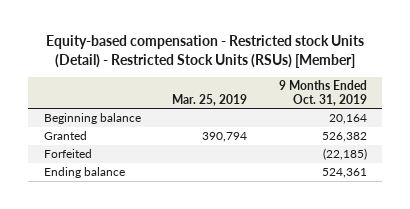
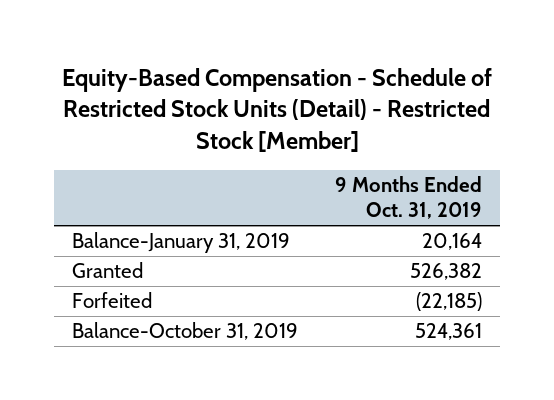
[46,35,365,68] Equity-based compensation - Restricted stock Units (Detail) - Restricted Stock Units (RSUs) [Member] -> [62,67,493,153] Equity-Based Compensation - Schedule of Restricted Stock Units (Detail) - Restricted Stock [Member]
[172,93,248,106] Mar. 25, 2019 -> none
[43,113,141,125] Beginning balance -> [72,232,291,254] Balance-January 31, 2019
[43,167,125,179] Ending balance -> [72,322,299,341] Balance-October 31, 2019

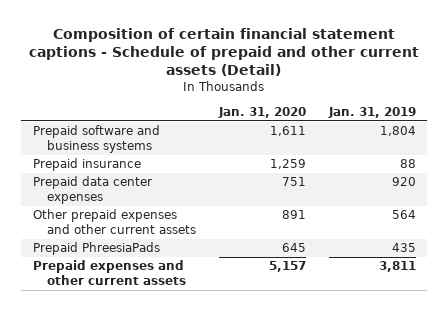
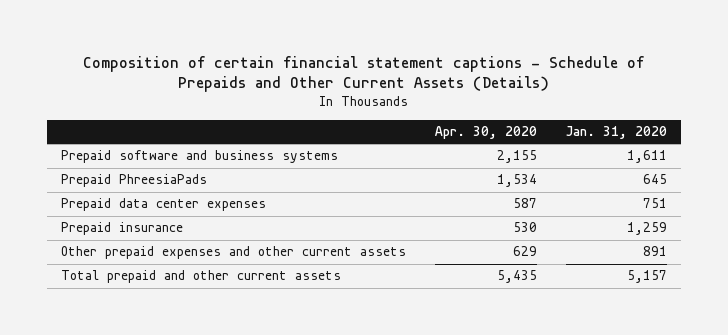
[29,28,420,77] Composition of certain financial statement captions - Schedule of prepaid and other current assets (Detail) -> [83,55,645,93] Composition of certain financial statement captions - Schedule of Prepaids and Other Current Assets (Details)
[327,107,416,119] Jan. 31, 2019 -> none
none -> [435,126,538,140] Apr. 30, 2020
[32,242,160,256] Prepaid PhreesiaPads -> [61,174,208,188] Prepaid PhreesiaPads
[32,158,141,172] Prepaid insurance -> [61,222,184,236] Prepaid insurance
[32,260,186,286] Prepaid expenses and other current assets -> [61,270,342,284] Total prepaid and other current assets

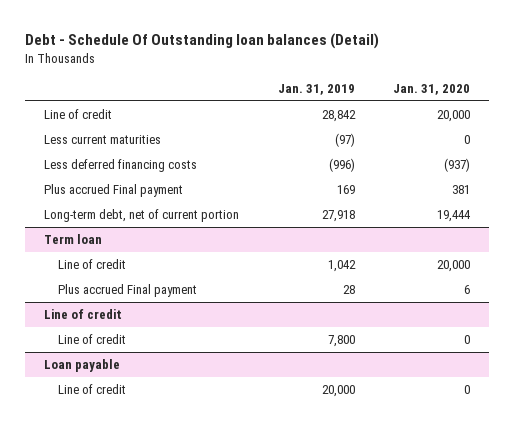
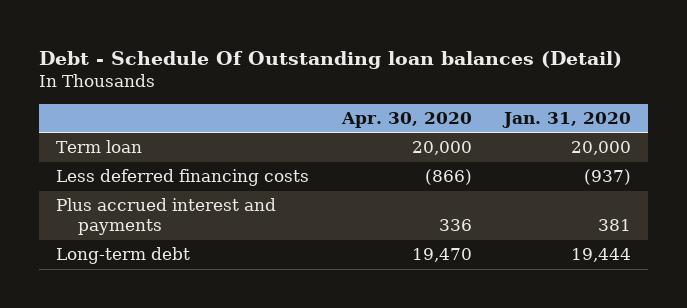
[277,83,355,95] Jan. 31, 2019 -> none
none -> [340,111,472,128] Apr. 30, 2020
[44,135,162,145] Less current maturities -> none
[44,109,113,120] Line of credit -> [55,140,142,154] Term loan
[44,234,103,245] Term loan -> none
[58,259,127,270] Line of credit -> none
[58,284,198,298] Plus accrued Final payment -> none
[44,309,123,320] Line of credit -> none
[58,334,127,345] Line of credit -> none
[44,359,121,373] Loan payable -> none
[58,384,127,395] Line of credit -> none
[44,184,184,198] Plus accrued Final payment -> [55,198,276,236] Plus accrued interest and payments
[44,209,240,223] Long-term debt, net of current portion -> [55,247,190,265] Long-term debt

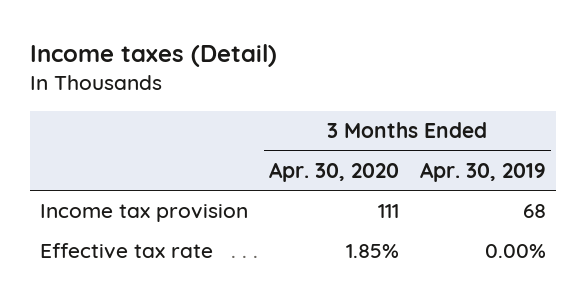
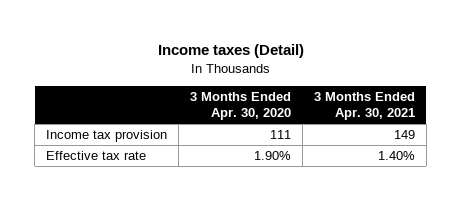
[419,161,546,182] Apr. 30, 2019 -> none
none -> [313,91,415,121] 3 Months Ended Apr. 30, 2021
[345,244,399,259] 1.85% -> [254,150,292,160] 1.90%

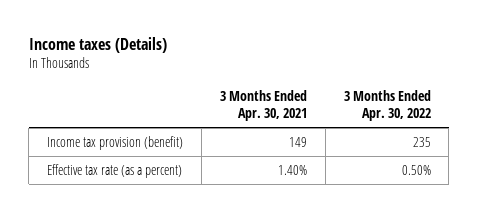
[157,44,304,59] Income taxes (Detail) -> [28,37,167,54] Income taxes (Details)
[190,91,292,121] 3 Months Ended Apr. 30, 2020 -> none
none -> [343,89,431,122] 3 Months Ended Apr. 30, 2022
[46,129,168,142] Income tax provision -> [47,135,184,150] Income tax provision (benefit)
[46,150,147,160] Effective tax rate -> [47,163,183,178] Effective tax rate (as a percent)

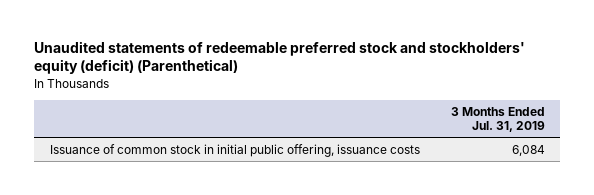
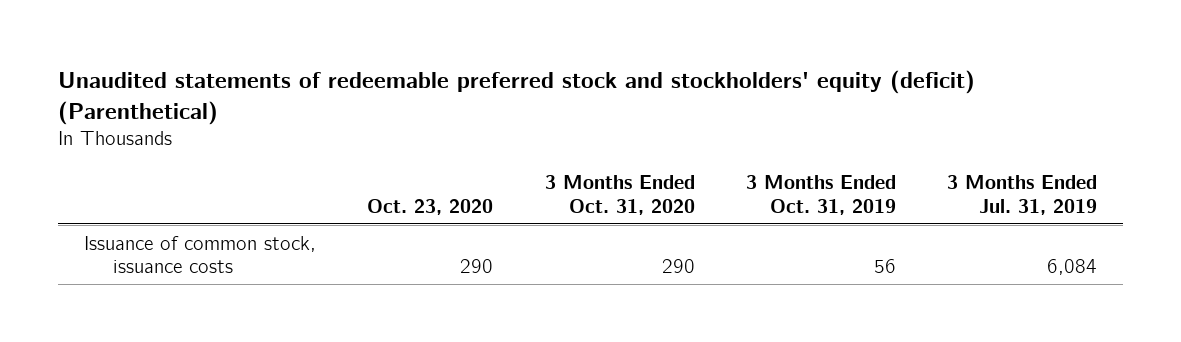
none -> [367,198,494,215] Oct. 23, 2020
none -> [544,175,695,215] 3 Months Ended Oct. 31, 2020
none -> [745,175,896,215] 3 Months Ended Oct. 31, 2019
[49,143,420,157] Issuance of common stock in initial public offering, issuance costs -> [83,235,316,274] Issuance of common stock, issuance costs

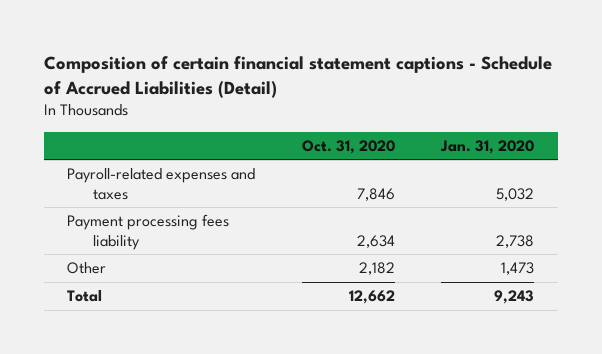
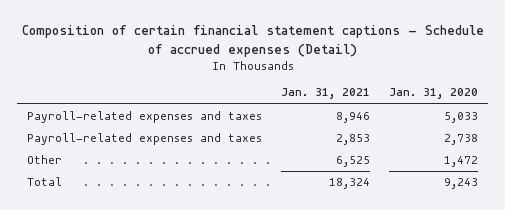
[44,55,553,98] Composition of certain financial statement captions - Schedule of Accrued Liabilities (Detail) -> [21,25,484,57] Composition of certain financial statement captions - Schedule of accrued expenses (Detail)
[301,139,395,154] Oct. 31, 2020 -> none
none -> [281,88,371,100] Jan. 31, 2021
[496,187,535,201] 5,032 -> [444,112,479,124] 5,033
[67,214,230,250] Payment processing fees liability -> [26,133,262,146] Payroll-related expenses and taxes
[501,262,535,276] 1,473 -> [444,156,479,168] 1,472

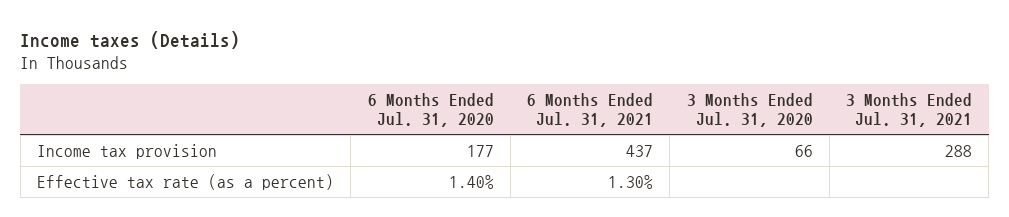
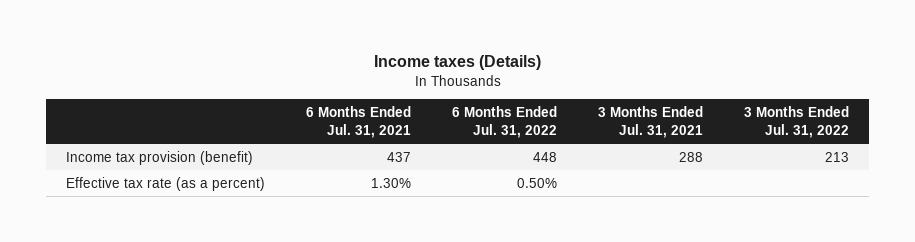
[367,93,494,127] 6 Months Ended Jul. 31, 2020 -> none
[686,93,813,127] 3 Months Ended Jul. 31, 2020 -> none
none -> [452,106,558,138] 6 Months Ended Jul. 31, 2022
none -> [743,106,849,138] 3 Months Ended Jul. 31, 2022
[37,143,218,159] Income tax provision -> [66,150,254,165] Income tax provision (benefit)

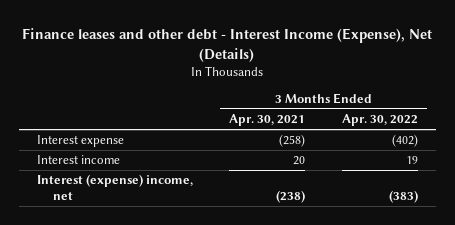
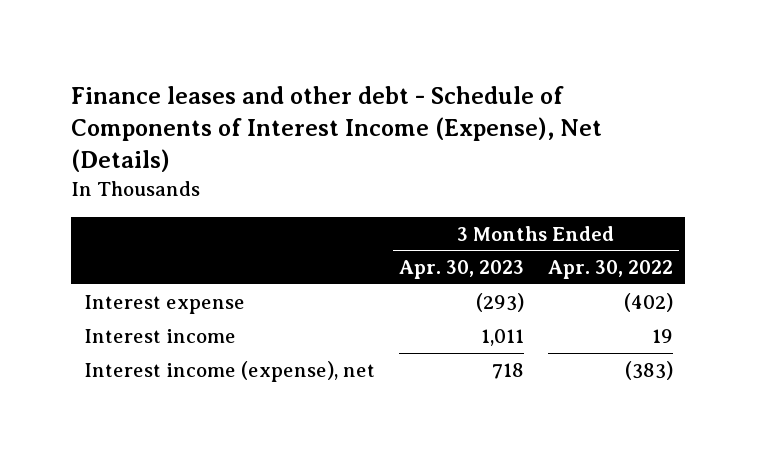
[22,28,433,62] Finance leases and other debt - Interest Income (Expense), Net (Details) -> [71,85,603,172] Finance leases and other debt - Schedule of Components of Interest Income (Expense), Net (Details)
[229,114,306,127] Apr. 30, 2021 -> none
none -> [398,260,524,280] Apr. 30, 2023
[37,174,194,201] Interest (expense) income, net -> [83,360,375,382] Interest income (expense), net

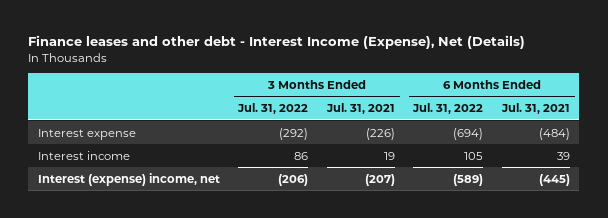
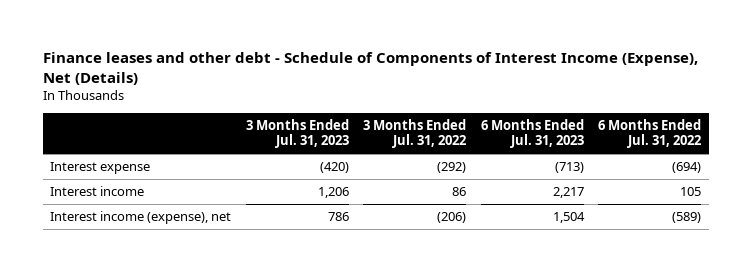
[28,35,526,50] Finance leases and other debt - Interest Income (Expense), Net (Details) -> [42,51,698,85] Finance leases and other debt - Schedule of Components of Interest Income (Expense), Net (Details)
[325,103,395,115] Jul. 31, 2021 -> none
[501,103,571,115] Jul. 31, 2021 -> none
none -> [245,119,349,149] 3 Months Ended Jul. 31, 2023
none -> [480,119,584,149] 6 Months Ended Jul. 31, 2023
[37,172,220,186] Interest (expense) income, net -> [50,211,232,225] Interest income (expense), net

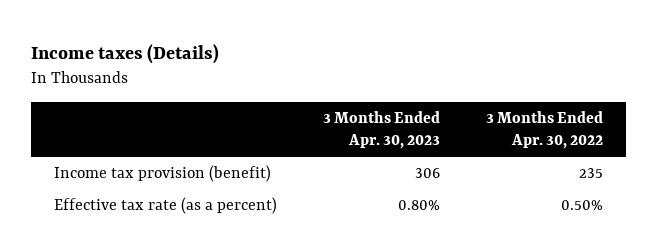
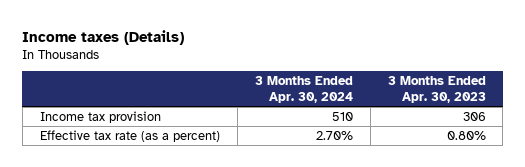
[485,110,603,150] 3 Months Ended Apr. 30, 2022 -> none
none -> [254,76,353,103] 3 Months Ended Apr. 30, 2024
[53,165,271,183] Income tax provision (benefit) -> [39,110,161,123] Income tax provision

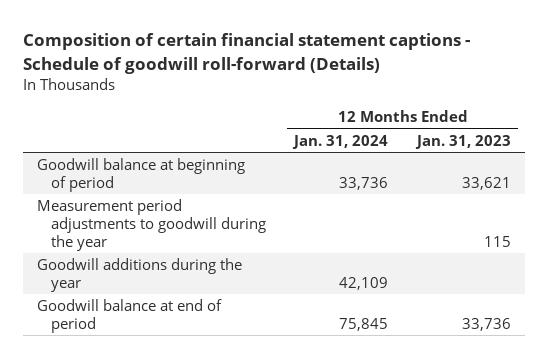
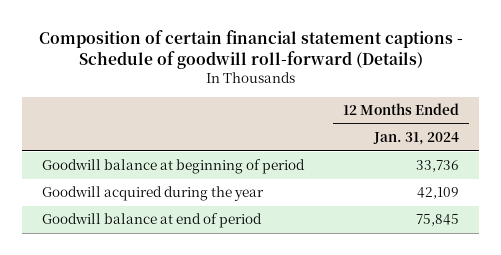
[414,134,511,149] Jan. 31, 2023 -> none
[37,199,266,251] Measurement period adjustments to goodwill during the year -> none
[37,258,243,292] Goodwill additions during the year -> [42,186,265,202] Goodwill acquired during the year

